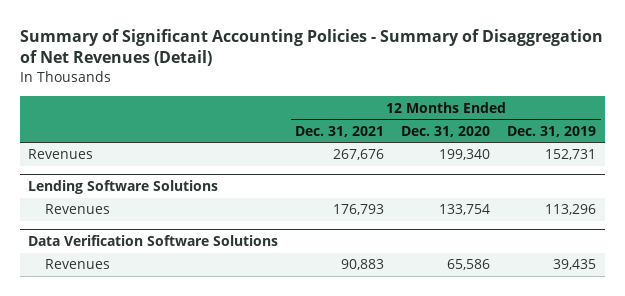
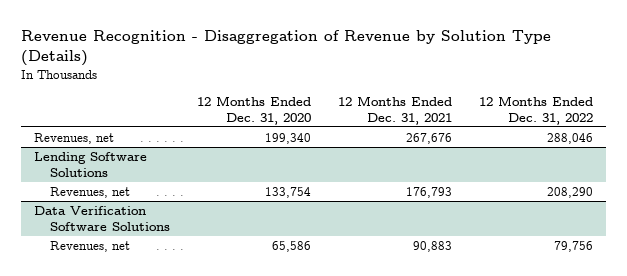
[20,28,604,67] Summary of Significant Accounting Policies - Summary of Disaggregation of Net Revenues (Detail) -> [21,30,552,67] Revenue Recognition - Disaggregation of Revenue by Solution Type (Details)
[507,125,597,137] Dec. 31, 2019 -> none
none -> [478,96,593,125] 12 Months Ended Dec. 31, 2022
[28,149,94,160] Revenues -> [34,133,115,145] Revenues, net
[45,204,111,215] Revenues -> [50,187,131,199] Revenues, net
[45,259,111,270] Revenues -> [50,241,131,253] Revenues, net

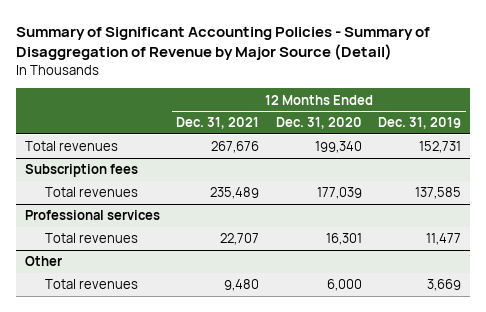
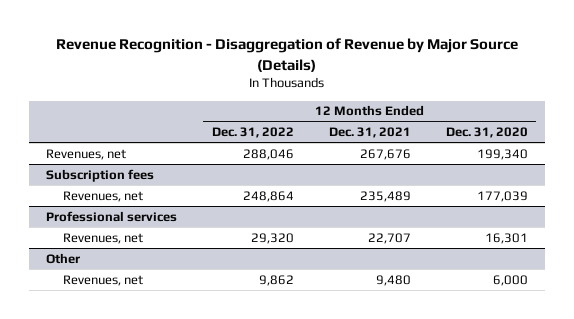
[16,26,431,61] Summary of Significant Accounting Policies - Summary of Disaggregation of Revenue by Major Source (Detail) -> [55,38,518,72] Revenue Recognition - Disaggregation of Revenue by Major Source (Details)
[378,117,462,130] Dec. 31, 2019 -> none
none -> [212,126,295,138] Dec. 31, 2022
[24,141,118,152] Total revenues -> [46,148,127,160] Revenues, net
[44,187,138,198] Total revenues -> [63,190,144,202] Revenues, net
[44,233,138,244] Total revenues -> [63,232,144,244] Revenues, net
[44,279,138,290] Total revenues -> [63,274,144,286] Revenues, net

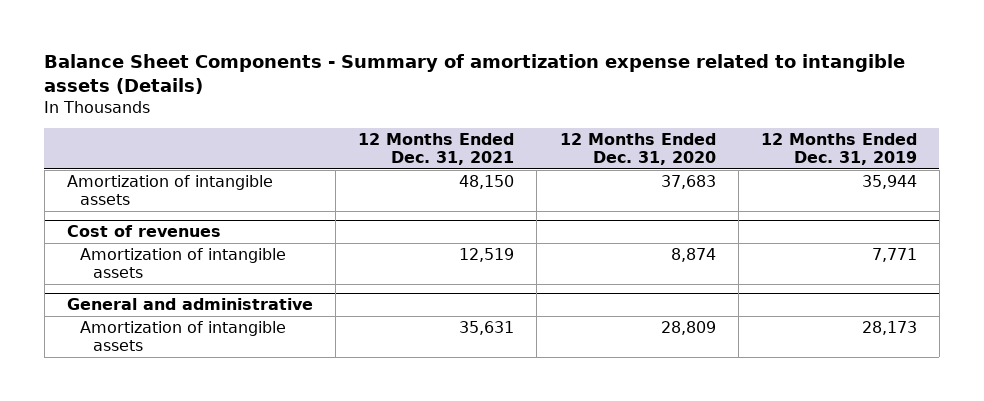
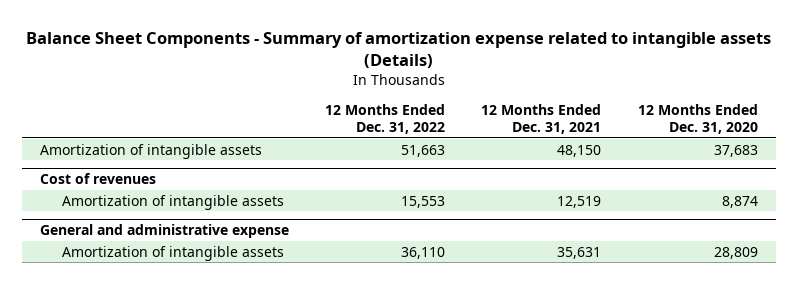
[760,132,917,166] 12 Months Ended Dec. 31, 2019 -> none
none -> [325,103,446,135] 12 Months Ended Dec. 31, 2022
[66,297,313,310] General and administrative -> [39,224,289,239] General and administrative expense

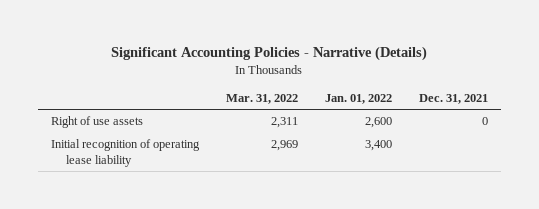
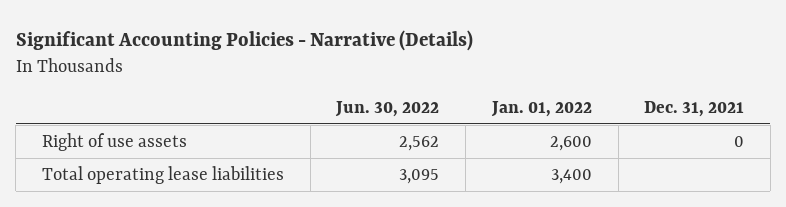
[225,93,298,104] Mar. 31, 2022 -> none
none -> [335,100,440,117] Jun. 30, 2022
[51,139,201,167] Initial recognition of operating lease liability -> [41,165,284,184] Total operating lease liabilities

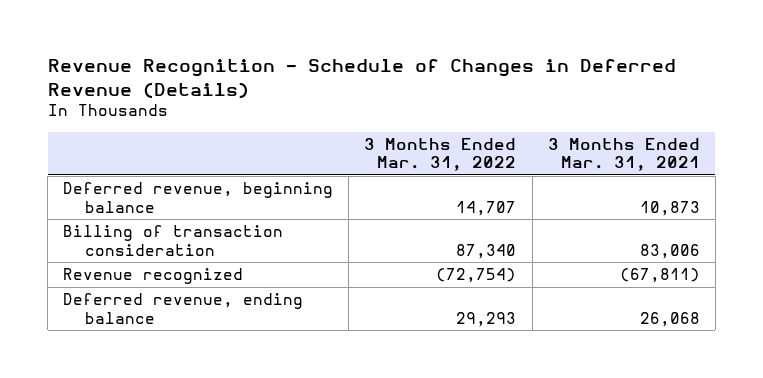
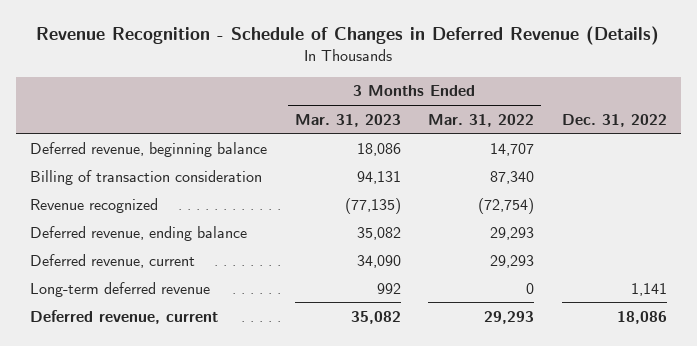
[547,137,700,172] 3 Months Ended Mar. 31, 2021 -> none
none -> [294,113,401,127] Mar. 31, 2023
none -> [562,113,668,127] Dec. 31, 2022
none -> [29,253,195,268] Deferred revenue, current
none -> [29,281,210,297] Long-term deferred revenue
none -> [29,309,218,324] Deferred revenue, current

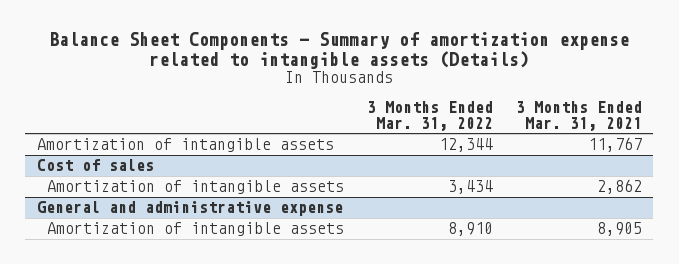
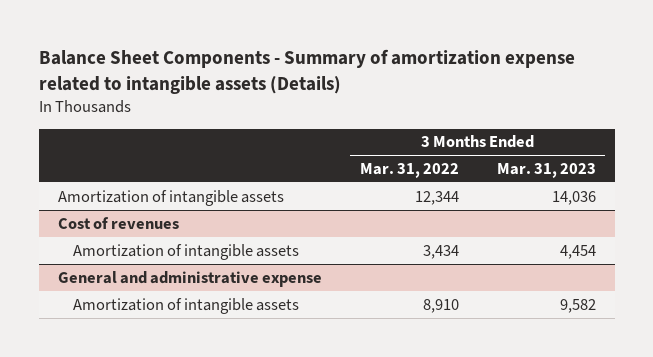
[515,100,642,132] 3 Months Ended Mar. 31, 2021 -> none
none -> [496,163,596,179] Mar. 31, 2023
[36,159,154,172] Cost of sales -> [57,216,179,229] Cost of revenues

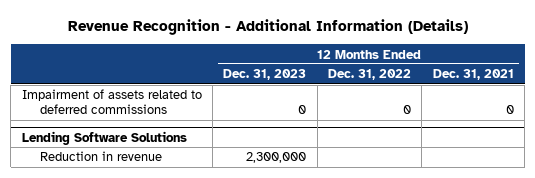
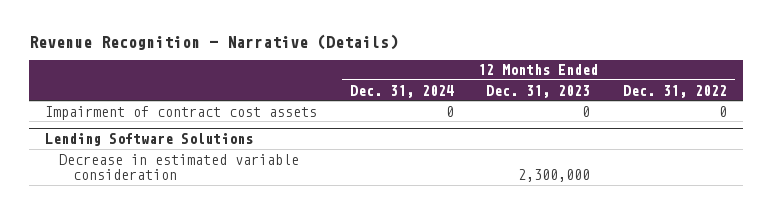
[67,19,468,36] Revenue Recognition - Additional Information (Details) -> [29,33,399,50] Revenue Recognition - Narrative (Details)
[432,69,514,81] Dec. 31, 2021 -> none
none -> [349,84,454,98] Dec. 31, 2024
[21,89,202,115] Impairment of assets related to deferred commissions -> [45,105,318,120] Impairment of contract cost assets
[40,151,163,162] Reduction in revenue -> [59,153,300,180] Decrease in estimated variable consideration

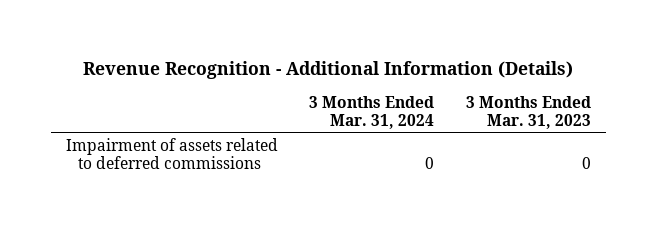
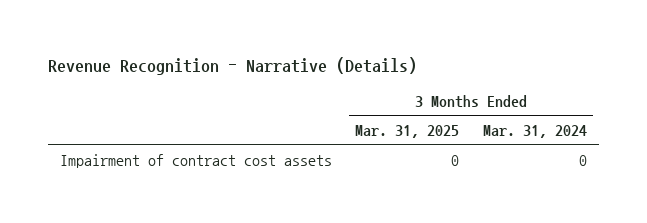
[83,60,574,79] Revenue Recognition - Additional Information (Details) -> [47,57,417,76] Revenue Recognition - Narrative (Details)
[465,95,591,130] 3 Months Ended Mar. 31, 2023 -> none
none -> [355,125,460,139] Mar. 31, 2025
[66,137,279,170] Impairment of assets related to deferred commissions -> [59,154,332,169] Impairment of contract cost assets

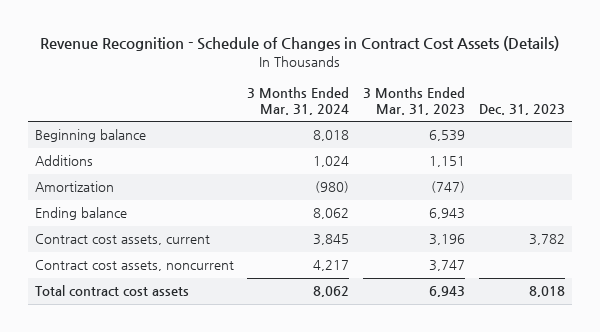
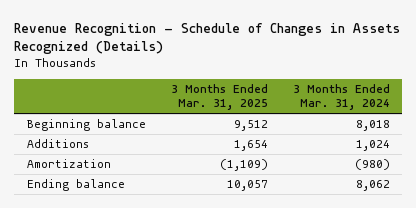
[39,36,559,52] Revenue Recognition - Schedule of Changes in Contract Cost Assets (Details) -> [14,22,401,54] Revenue Recognition - Schedule of Changes in Assets Recognized (Details)
[363,86,466,116] 3 Months Ended Mar. 31, 2023 -> none
[478,104,565,116] Dec. 31, 2023 -> none
none -> [170,83,268,111] 3 Months Ended Mar. 31, 2025
[34,234,210,246] Contract cost assets, current -> none
[34,260,234,272] Contract cost assets, noncurrent -> none
[34,285,189,297] Total contract cost assets -> none

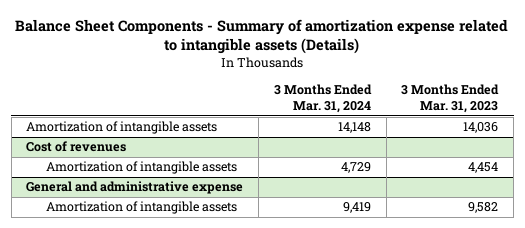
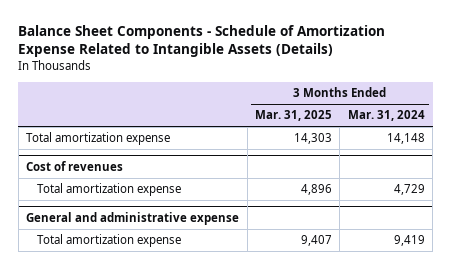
[15,18,509,55] Balance Sheet Components - Summary of amortization expense related to intangible assets (Details) -> [18,25,386,58] Balance Sheet Components - Schedule of Amortization Expense Related to Intangible Assets (Details)
[401,84,500,114] 3 Months Ended Mar. 31, 2023 -> none
none -> [255,110,333,122] Mar. 31, 2025
[26,121,218,135] Amortization of intangible assets -> [26,132,171,146] Total amortization expense
[45,161,237,175] Amortization of intangible assets -> [37,183,182,197] Total amortization expense
[45,201,237,215] Amortization of intangible assets -> [37,234,182,248] Total amortization expense

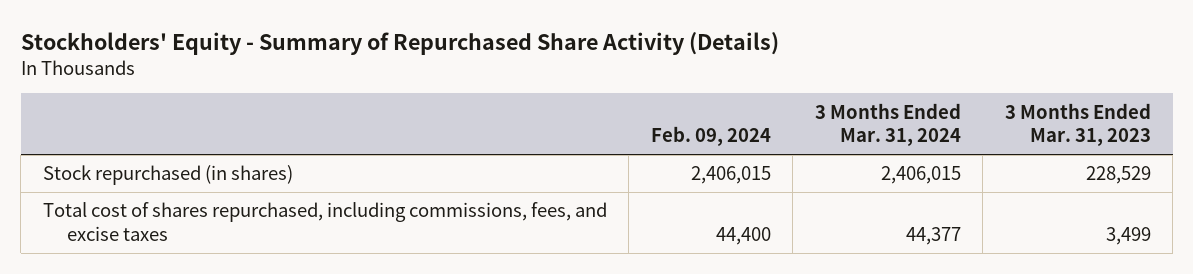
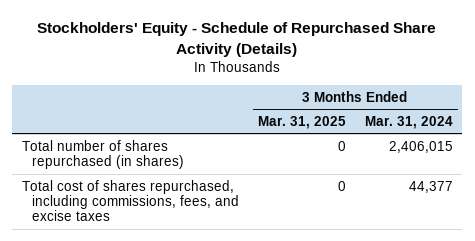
[20,31,779,55] Stockholders' Equity - Summary of Repurchased Share Activity (Details) -> [37,22,437,57] Stockholders' Equity - Schedule of Repurchased Share Activity (Details)
[650,126,771,147] Feb. 09, 2024 -> none
[1004,102,1151,147] 3 Months Ended Mar. 31, 2023 -> none
none -> [258,115,347,129] Mar. 31, 2025
[42,165,293,186] Stock repurchased (in shares) -> [21,139,185,170] Total number of shares repurchased (in shares)

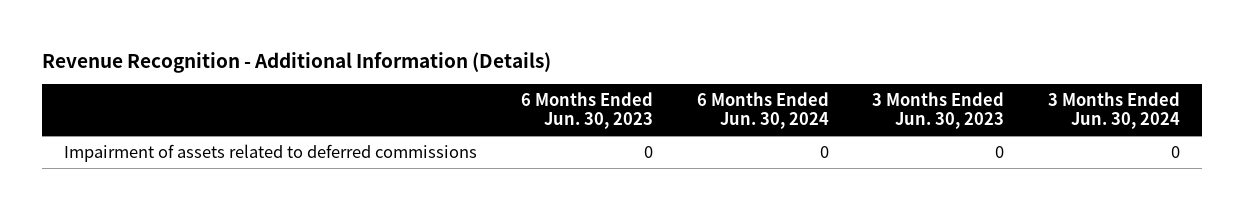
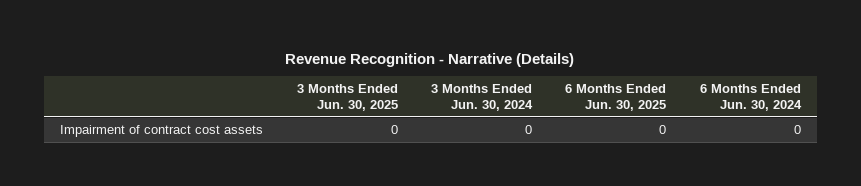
[42,51,552,73] Revenue Recognition - Additional Information (Details) -> [285,52,575,67] Revenue Recognition - Narrative (Details)
[520,91,653,130] 6 Months Ended Jun. 30, 2023 -> none
[872,91,1005,130] 3 Months Ended Jun. 30, 2023 -> none
none -> [296,83,398,112] 3 Months Ended Jun. 30, 2025
none -> [565,83,667,112] 6 Months Ended Jun. 30, 2025
[63,143,477,162] Impairment of assets related to deferred commissions -> [60,125,264,138] Impairment of contract cost assets

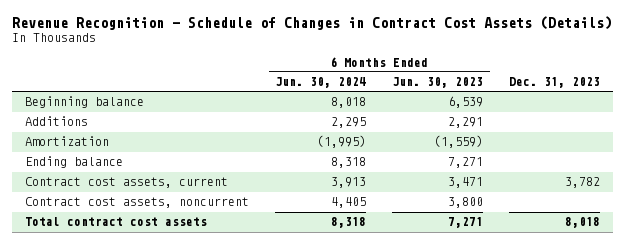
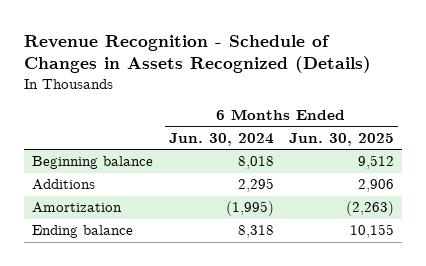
[12,16,613,31] Revenue Recognition - Schedule of Changes in Contract Cost Assets (Details) -> [24,34,372,74] Revenue Recognition - Schedule of Changes in Assets Recognized (Details)
[392,77,484,89] Jun. 30, 2023 -> none
[509,77,601,89] Dec. 31, 2023 -> none
none -> [289,132,395,146] Jun. 30, 2025
[25,177,229,189] Contract cost assets, current -> none
[25,197,250,209] Contract cost assets, noncurrent -> none
[25,217,208,227] Total contract cost assets -> none

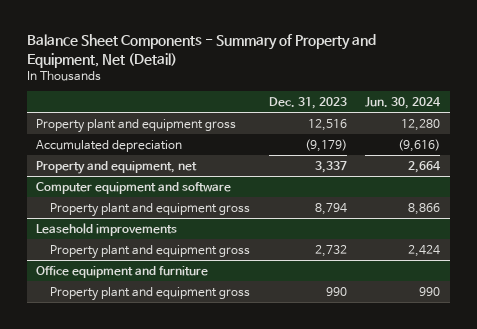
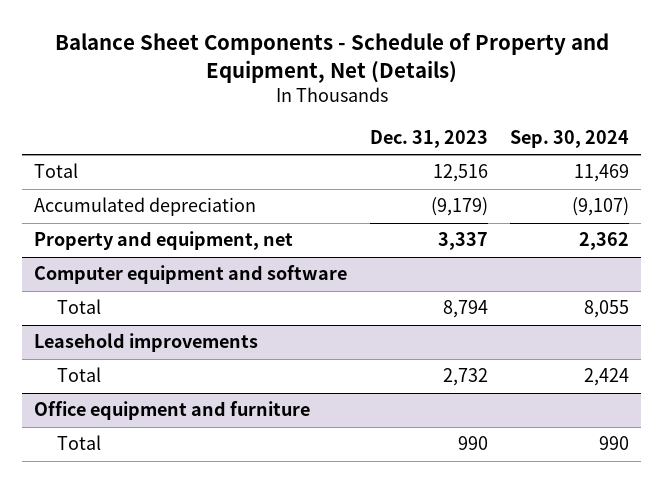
[27,34,377,68] Balance Sheet Components - Summary of Property and Equipment, Net (Detail) -> [54,33,609,84] Balance Sheet Components - Schedule of Property and Equipment, Net (Details)
[365,97,442,110] Jun. 30, 2024 -> none
none -> [510,129,630,148] Sep. 30, 2024
[36,118,237,133] Property plant and equipment gross -> [33,163,78,179] Total
[50,202,251,217] Property plant and equipment gross -> [57,299,102,315] Total
[50,244,251,259] Property plant and equipment gross -> [57,367,102,383] Total
[50,286,251,301] Property plant and equipment gross -> [57,435,102,451] Total

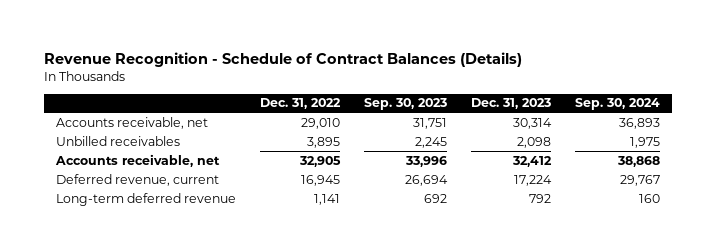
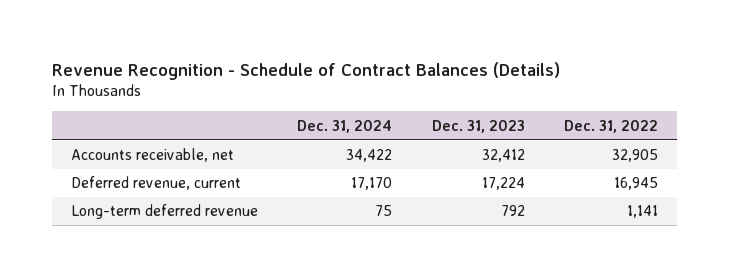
[364,98,448,111] Sep. 30, 2023 -> none
[574,98,660,111] Sep. 30, 2024 -> none
none -> [297,119,393,133] Dec. 31, 2024
[56,116,209,129] Accounts receivable, net -> none
[56,135,181,146] Unbilled receivables -> none

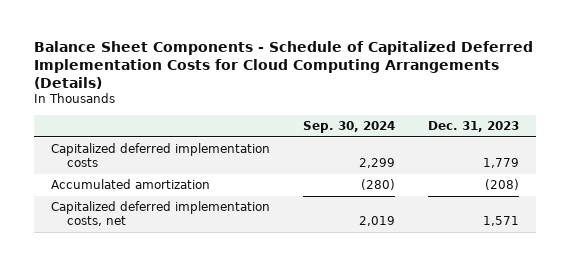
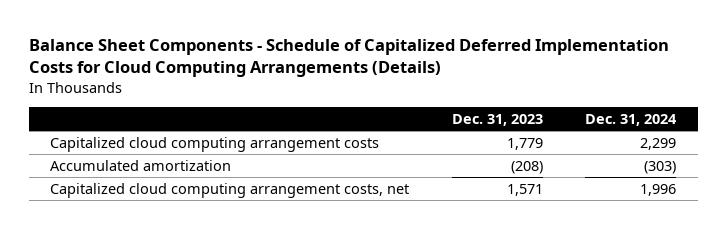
[302,121,395,134] Sep. 30, 2024 -> none
none -> [585,113,678,126] Dec. 31, 2024
[50,143,270,168] Capitalized deferred implementation costs -> [50,136,380,152] Capitalized cloud computing arrangement costs
[50,201,270,227] Capitalized deferred implementation costs, net -> [50,182,410,198] Capitalized cloud computing arrangement costs, net

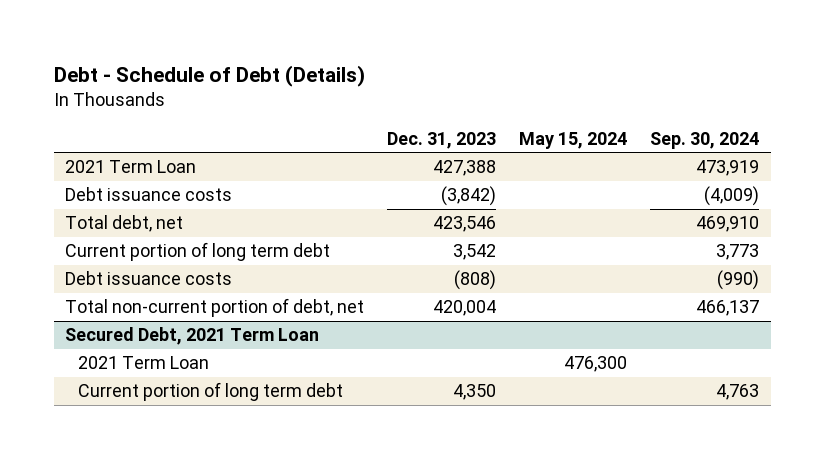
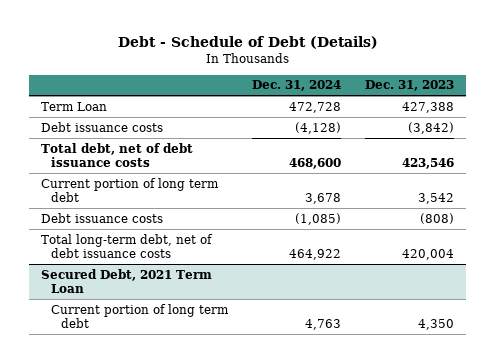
[519,131,628,149] May 15, 2024 -> none
[650,131,760,149] Sep. 30, 2024 -> none
none -> [252,80,342,92] Dec. 31, 2024
[65,160,197,174] 2021 Term Loan -> [41,101,108,111] Term Loan
[65,215,184,233] Total debt, net -> [41,142,194,167] Total debt, net of debt issuance costs
[65,298,365,318] Total non-current portion of debt, net -> [41,233,214,258] Total long-term debt, net of debt issuance costs
[78,356,210,370] 2021 Term Loan -> none

